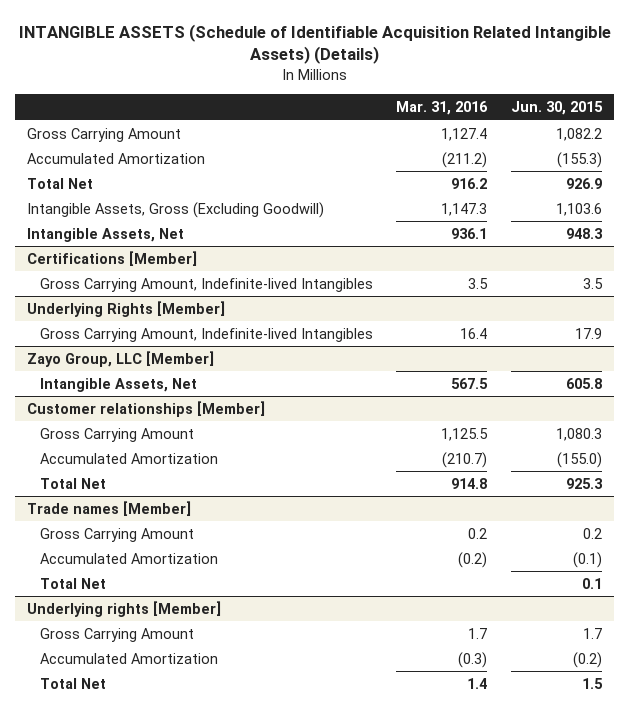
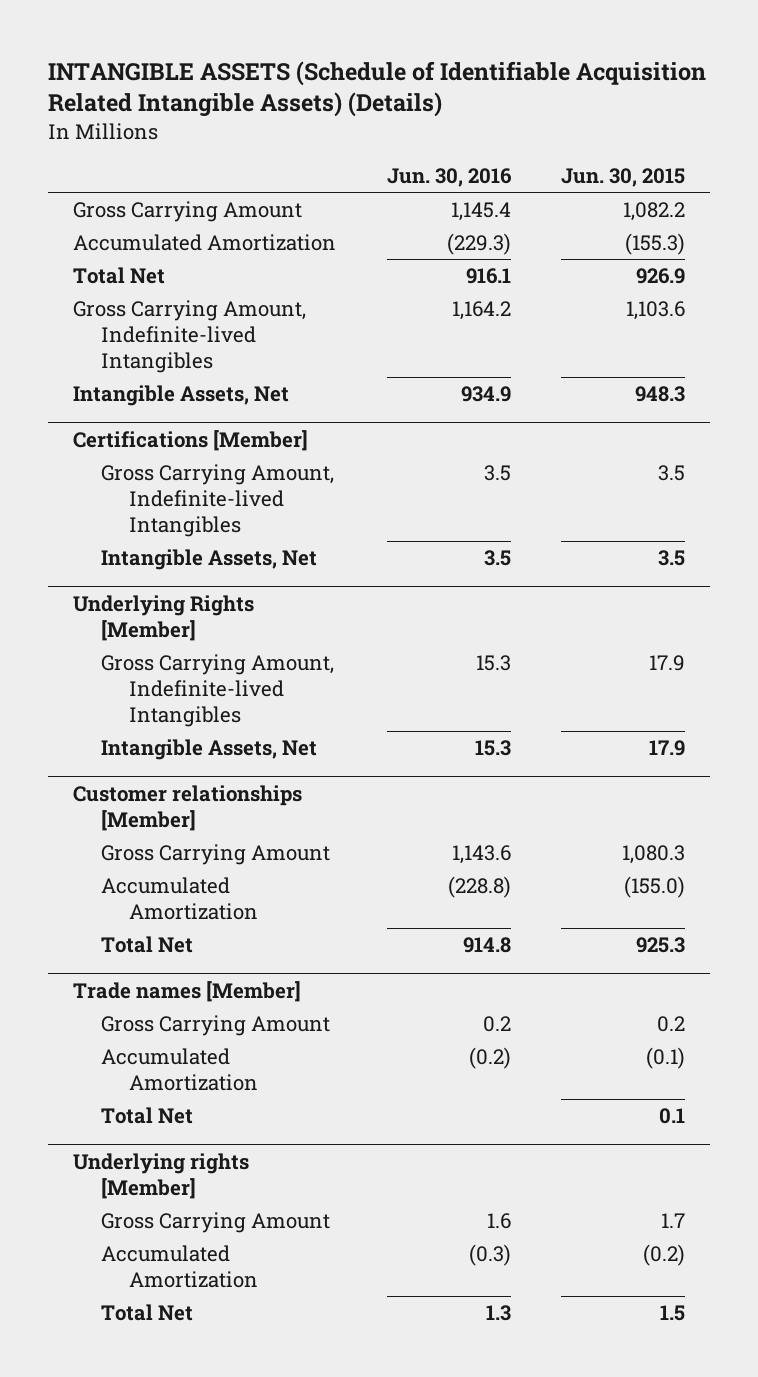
[396,101,489,116] Mar. 31, 2016 -> none
none -> [386,168,512,188] Jun. 30, 2016
[27,201,325,218] Intangible Assets, Gross (Excluding Goodwill) -> [73,299,307,373] Gross Carrying Amount, Indefinite-lived Intangibles
none -> [100,548,317,570] Intangible Assets, Net
[27,350,215,367] Zayo Group, LLC [Member] -> none
[565,377,602,389] 605.8 -> [649,739,686,756] 17.9

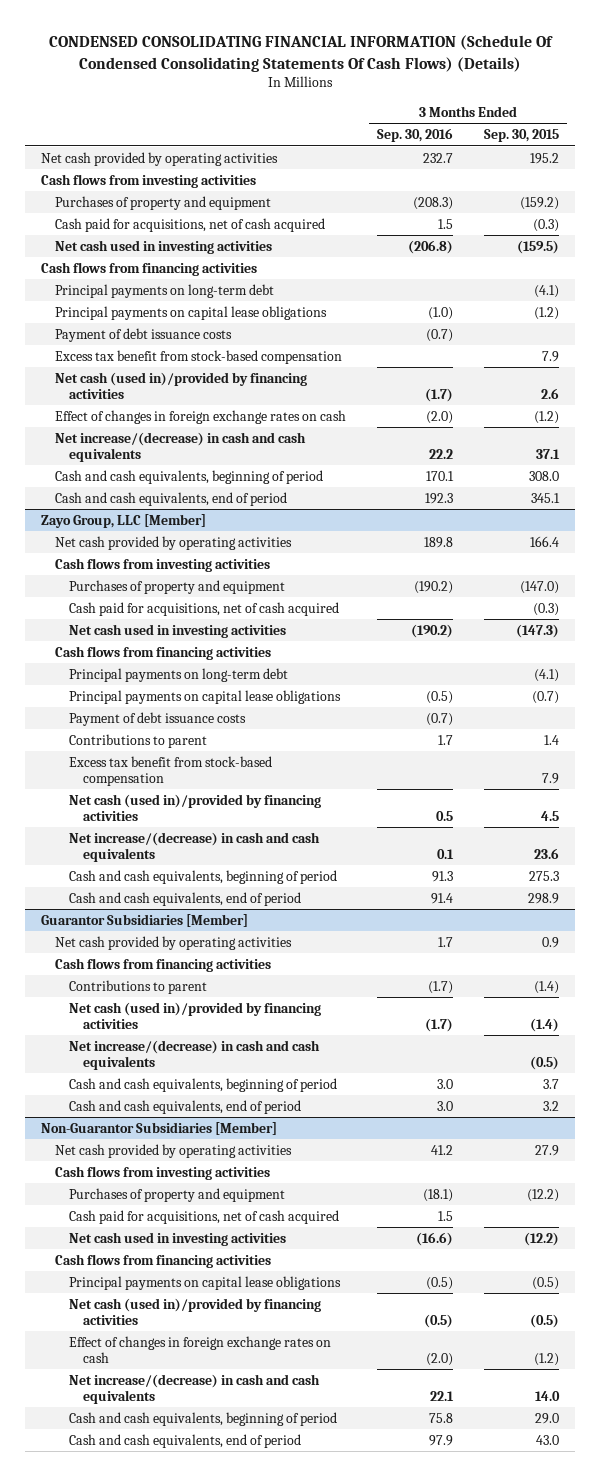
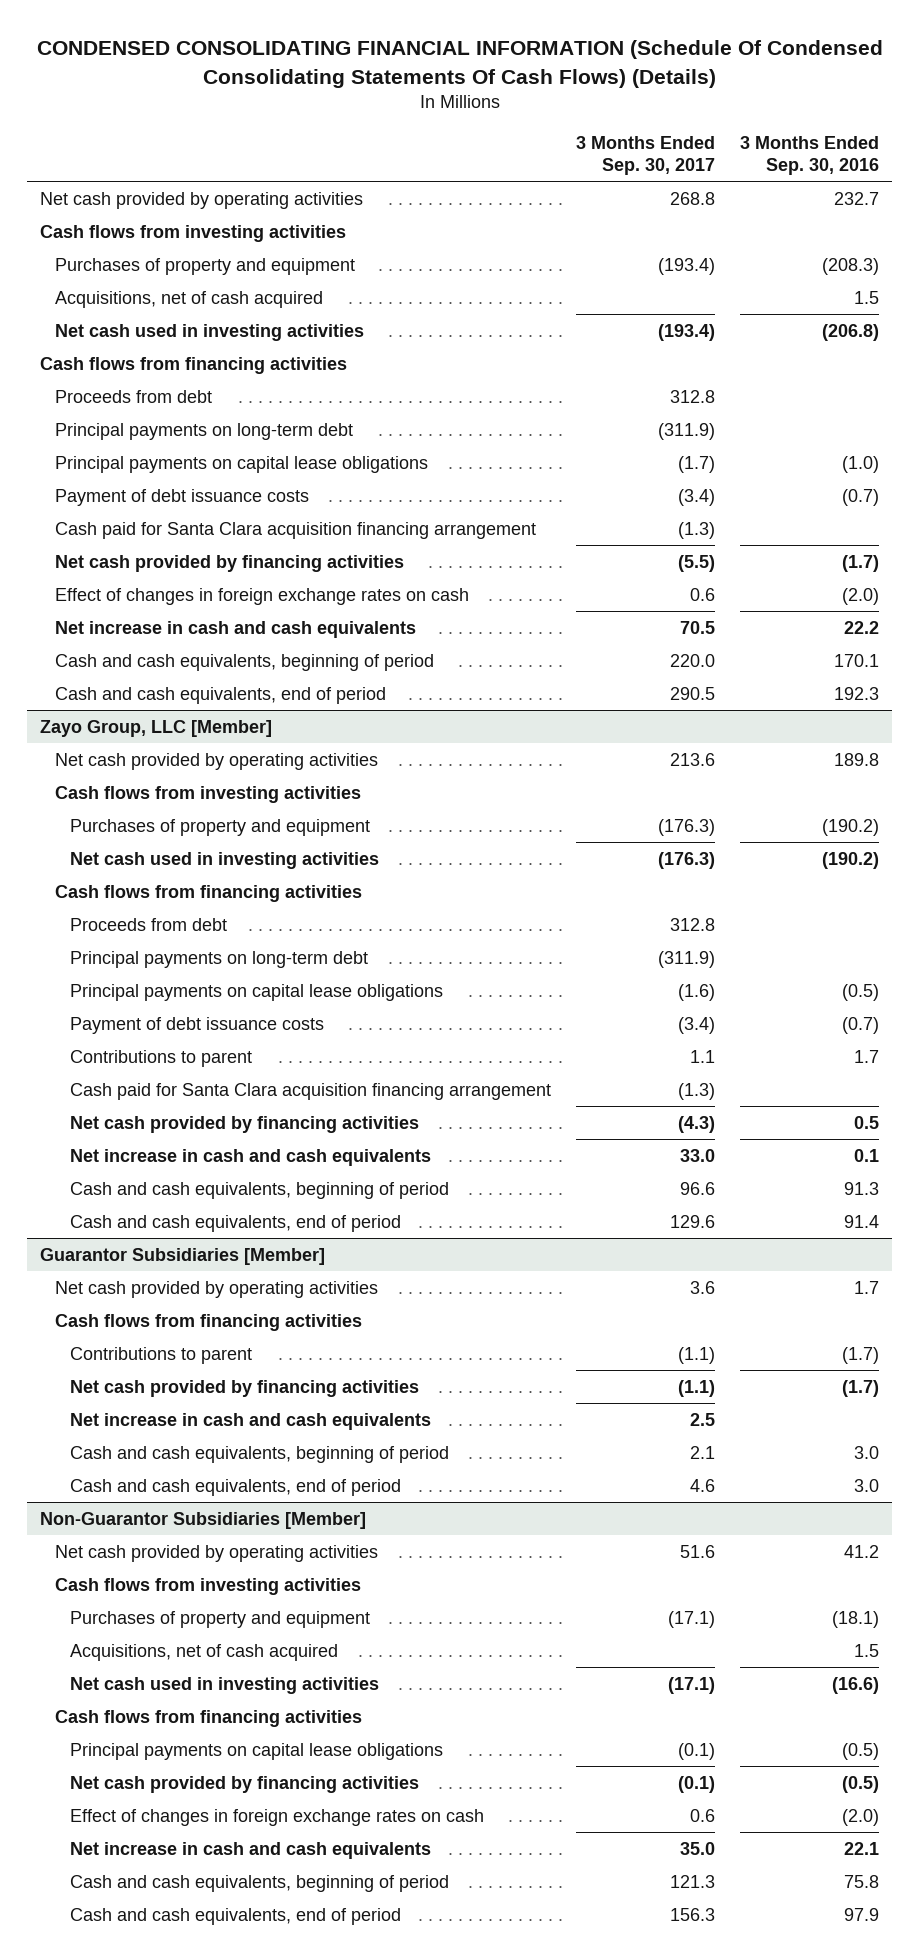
[484,129,560,143] Sep. 30, 2015 -> none
none -> [575,136,715,175] 3 Months Ended Sep. 30, 2017
[54,217,325,232] Cash paid for acquisitions, net of cash acquired -> [54,290,323,308] Acquisitions, net of cash acquired
none -> [54,389,212,403] Proceeds from debt
[54,349,342,364] Excess tax benefit from stock-based compensation -> none
none -> [54,521,536,539] Cash paid for Santa Clara acquisition financing arrangement
[54,371,307,399] Net cash (used in)/provided by financing activities -> [54,554,404,572] Net cash provided by financing activities
[54,431,306,462] Net increase/(decrease) in cash and cash equivalents -> [54,620,416,638] Net increase in cash and cash equivalents
[69,601,340,616] Cash paid for acquisitions, net of cash acquired -> none
none -> [69,917,227,931] Proceeds from debt
[69,755,273,786] Excess tax benefit from stock-based compensation -> none
none -> [69,1082,551,1100] Cash paid for Santa Clara acquisition financing arrangement
[69,793,322,821] Net cash (used in)/provided by financing activities -> [69,1115,419,1133] Net cash provided by financing activities
[69,831,321,862] Net increase/(decrease) in cash and cash equivalents -> [69,1148,431,1166] Net increase in cash and cash equivalents
[69,1001,322,1029] Net cash (used in)/provided by financing activities -> [69,1379,419,1397] Net cash provided by financing activities
[69,1039,321,1070] Net increase/(decrease) in cash and cash equivalents -> [69,1412,431,1430] Net increase in cash and cash equivalents
[69,1209,340,1224] Cash paid for acquisitions, net of cash acquired -> [69,1643,338,1661] Acquisitions, net of cash acquired
[69,1297,322,1325] Net cash (used in)/provided by financing activities -> [69,1775,419,1793] Net cash provided by financing activities
[69,1373,321,1404] Net increase/(decrease) in cash and cash equivalents -> [69,1841,431,1859] Net increase in cash and cash equivalents

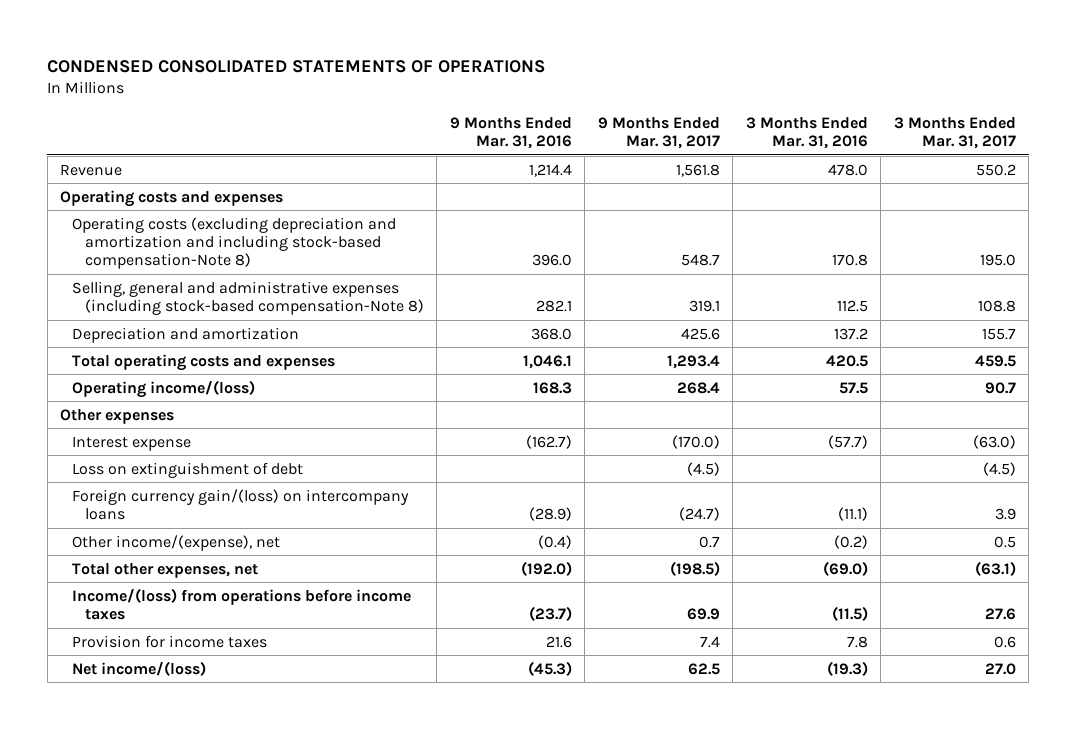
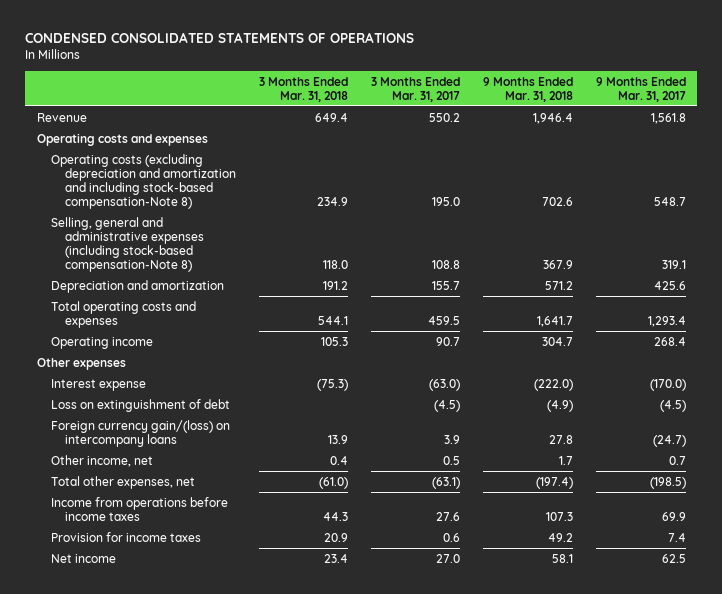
[449,116,572,149] 9 Months Ended Mar. 31, 2016 -> none
[745,116,868,149] 3 Months Ended Mar. 31, 2016 -> none
none -> [258,76,348,102] 3 Months Ended Mar. 31, 2018
none -> [482,76,573,102] 9 Months Ended Mar. 31, 2018
[72,379,256,398] Operating income/(loss) -> [50,336,153,349] Operating income
[72,534,281,551] Other income/(expense), net -> [50,454,153,467] Other income, net
[72,587,412,620] Income/(loss) from operations before income taxes -> [50,496,228,521] Income from operations before income taxes
[72,660,207,676] Net income/(loss) -> [50,553,116,563] Net income

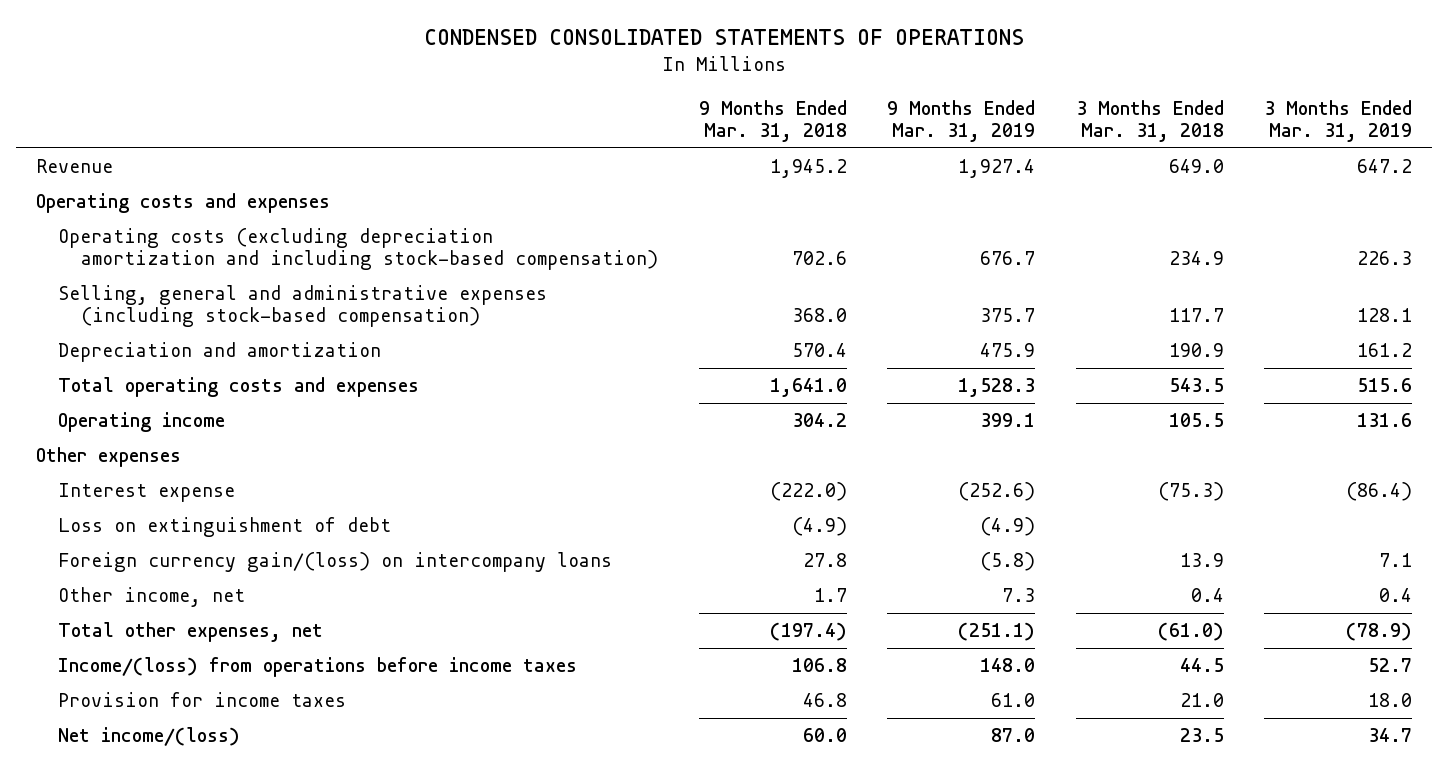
[370,76,460,102] 3 Months Ended Mar. 31, 2017 -> none
[595,76,686,102] 9 Months Ended Mar. 31, 2017 -> none
none -> [887,99,1036,143] 9 Months Ended Mar. 31, 2019
none -> [1264,99,1413,143] 3 Months Ended Mar. 31, 2019
[314,112,348,122] 649.4 -> [1168,158,1224,173] 649.0
[532,112,573,124] 1,946.4 -> [769,158,847,178] 1,945.2
[50,153,236,209] Operating costs (excluding depreciation and amortization and including stock-based compensation-Note 8) -> [58,227,659,271] Operating costs (excluding depreciation amortization and including stock-based compensation)
[50,216,204,272] Selling, general and administrative expenses (including stock-based compensation-Note 8) -> [58,284,548,328] Selling, general and administrative expenses (including stock-based compensation)
[322,259,348,269] 118.0 -> [1168,308,1224,323] 117.7
[542,259,573,269] 367.9 -> [791,308,847,323] 368.0
[322,280,348,290] 191.2 -> [1168,342,1224,357] 190.9
[544,280,573,290] 571.2 -> [791,342,847,357] 570.4
[317,315,348,325] 544.1 -> [1168,377,1224,392] 543.5
[536,315,573,327] 1,641.7 -> [769,377,847,397] 1,641.0
[320,336,348,346] 105.3 -> [1168,412,1224,427] 105.5
[541,336,573,346] 304.7 -> [791,412,847,427] 304.2
[50,496,228,521] Income from operations before income taxes -> [58,656,578,677] Income/(loss) from operations before income taxes
[322,511,348,521] 44.3 -> [1179,657,1224,672] 44.5
[545,511,573,521] 107.3 -> [791,657,847,672] 106.8
[323,532,348,542] 20.9 -> [1179,692,1224,707] 21.0
[547,532,573,542] 49.2 -> [802,692,847,707] 46.8
[50,553,116,563] Net income -> [58,726,241,746] Net income/(loss)
[323,553,348,563] 23.4 -> [1179,727,1224,742] 23.5
[551,553,573,563] 58.1 -> [802,727,847,742] 60.0

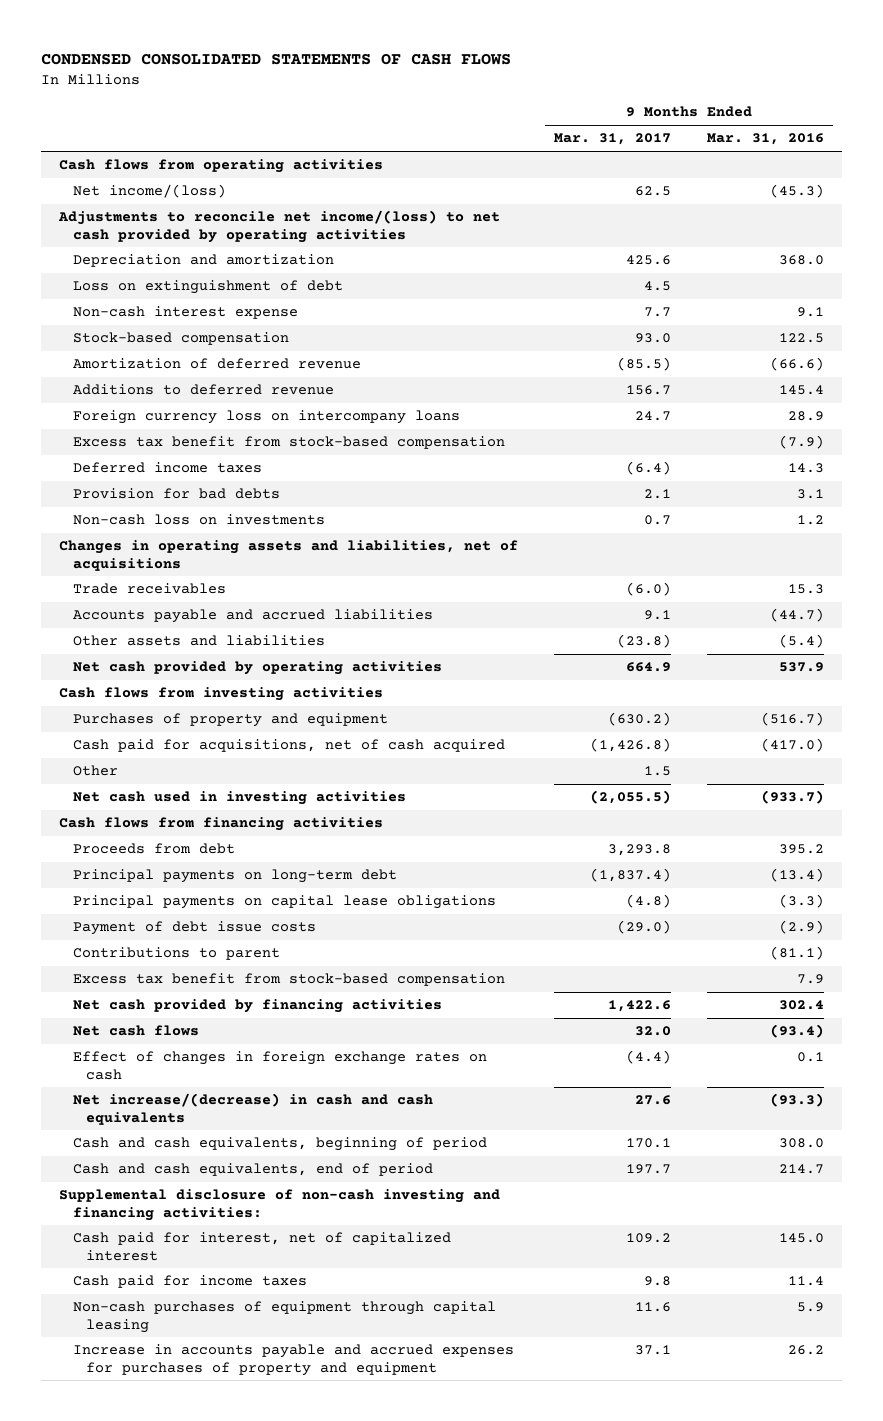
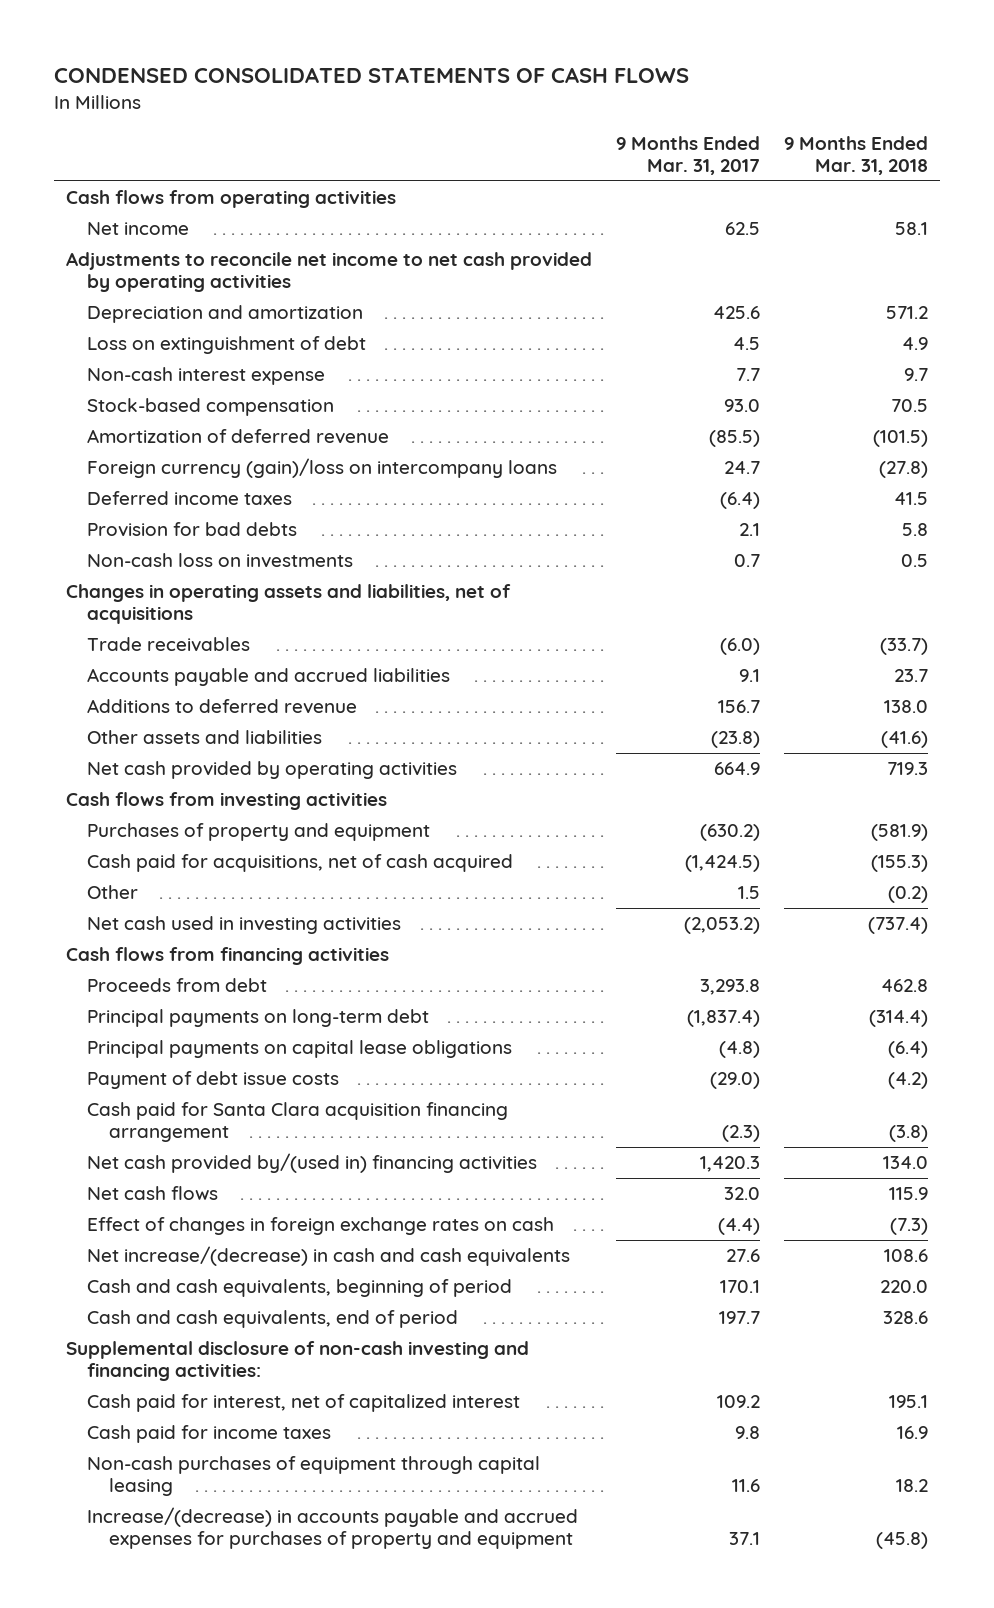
[707,133,825,146] Mar. 31, 2016 -> none
none -> [784,135,929,175] 9 Months Ended Mar. 31, 2018
[72,184,226,199] Net income/(loss) -> [87,222,190,236] Net income
[57,210,500,243] Adjustments to reconcile net income/(loss) to net cash provided by operating activities -> [65,252,592,293] Adjustments to reconcile net income to net cash provided by operating activities
[72,436,505,450] Excess tax benefit from stock-based compensation -> none
[72,410,460,425] Foreign currency loss on intercompany loans -> [87,458,558,479] Foreign currency (gain)/loss on intercompany loans
[72,384,334,396] Additions to deferred revenue -> [87,699,358,715] Additions to deferred revenue
[590,738,672,753] (1,426.8) -> [684,855,760,873] (1,424.5)
[590,790,672,805] (2,055.5) -> [683,917,760,935] (2,053.2)
[72,947,280,961] Contributions to parent -> none
[72,973,505,987] Excess tax benefit from stock-based compensation -> none
none -> [87,1102,509,1143] Cash paid for Santa Clara acquisition financing arrangement
[72,999,442,1014] Net cash provided by financing activities -> [87,1153,538,1174] Net cash provided by/(used in) financing activities
[608,1000,672,1013] 1,422.6 -> [699,1156,760,1173] 1,420.3
[72,1344,514,1376] Increase in accounts payable and accrued expenses for purchases of property and equipment -> [87,1507,579,1550] Increase/(decrease) in accounts payable and accrued expenses for purchases of property and equipment

